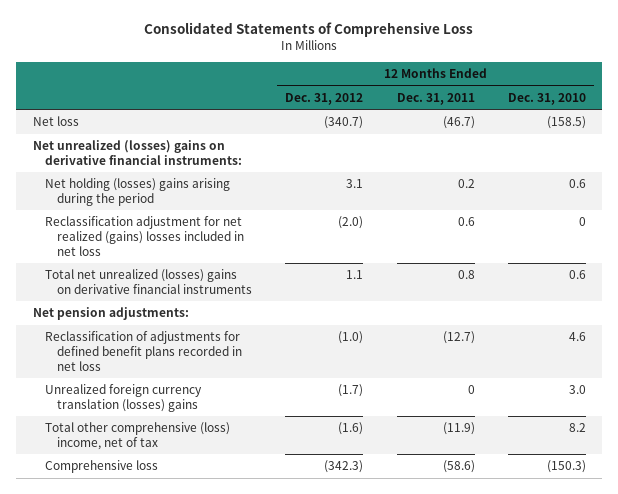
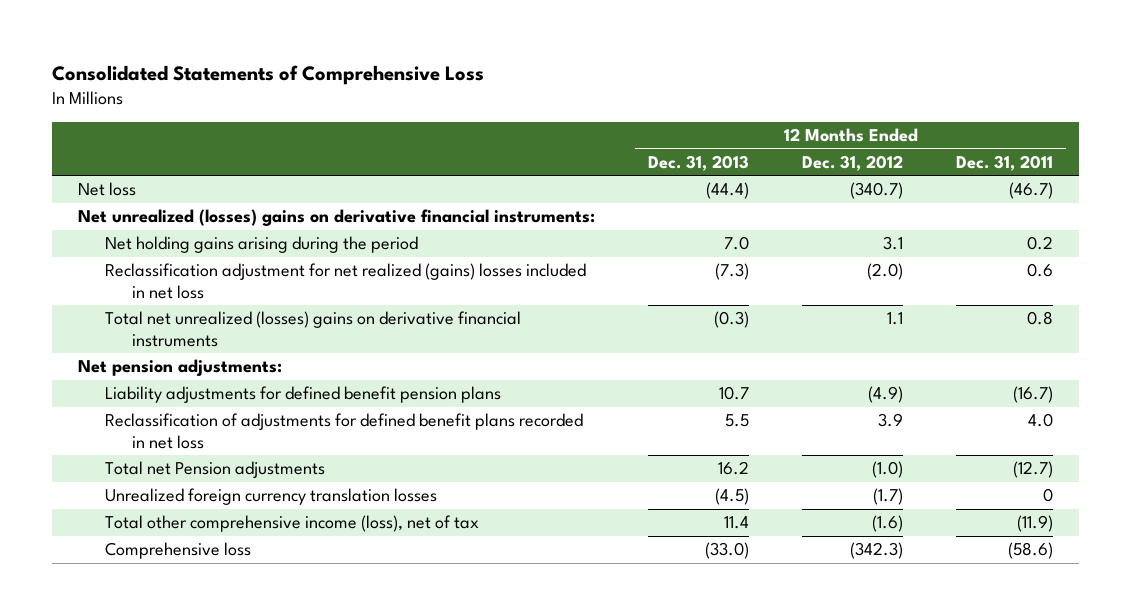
[507,92,586,105] Dec. 31, 2010 -> none
none -> [648,154,750,171] Dec. 31, 2013
[44,178,230,206] Net holding (losses) gains arising during the period -> [105,236,419,254] Net holding gains arising during the period
none -> [105,386,502,404] Liability adjustments for defined benefit pension plans
[338,331,364,345] (1.0) -> [878,413,904,428] 3.9
[442,331,475,345] (12.7) -> [1027,413,1053,428] 4.0
none -> [105,461,326,479] Total net Pension adjustments
[44,384,202,412] Unrealized foreign currency translation (losses) gains -> [105,488,438,506] Unrealized foreign currency translation losses
[44,422,230,450] Total other comprehensive (loss) income, net of tax -> [105,515,480,533] Total other comprehensive income (loss), net of tax

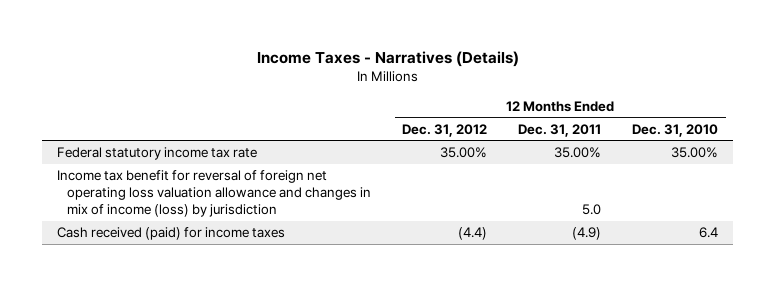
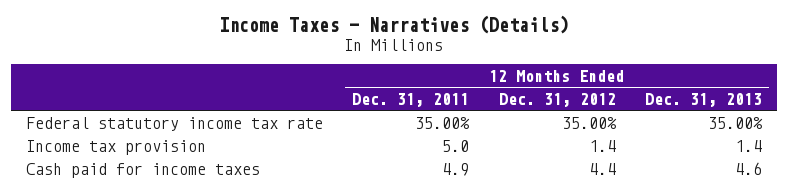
[631,123,718,137] Dec. 31, 2010 -> none
none -> [645,92,763,107] Dec. 31, 2013
[57,170,372,217] Income tax benefit for reversal of foreign net operating loss valuation allowance and changes in mix of income (loss) by jurisdiction -> none
none -> [26,139,207,155] Income tax provision
[57,227,286,241] Cash received (paid) for income taxes -> [26,162,261,178] Cash paid for income taxes
[458,227,488,241] (4.4) -> [588,162,616,175] 4.4
[572,227,602,241] (4.9) -> [442,162,470,176] 4.9

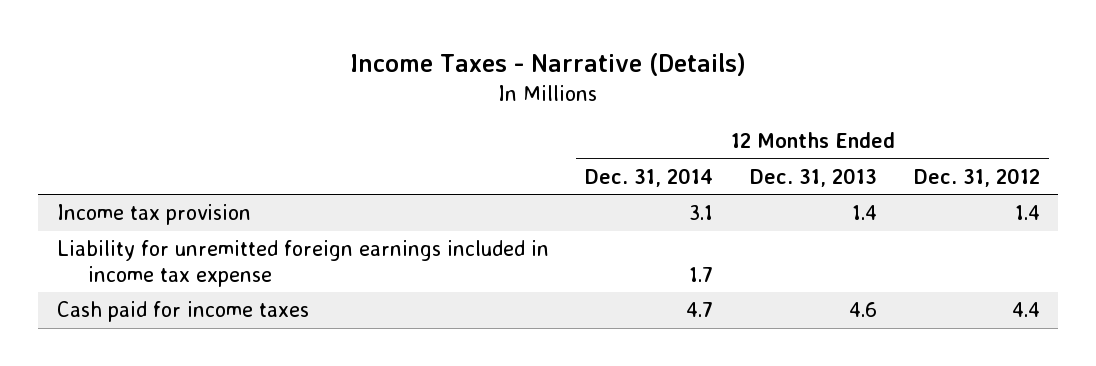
[219,15,570,35] Income Taxes - Narratives (Details) -> [350,52,747,76] Income Taxes - Narrative (Details)
[352,92,470,107] Dec. 31, 2011 -> none
none -> [585,167,714,187] Dec. 31, 2014
[26,116,324,131] Federal statutory income tax rate -> none
none -> [56,240,549,287] Liability for unremitted foreign earnings included in income tax expense

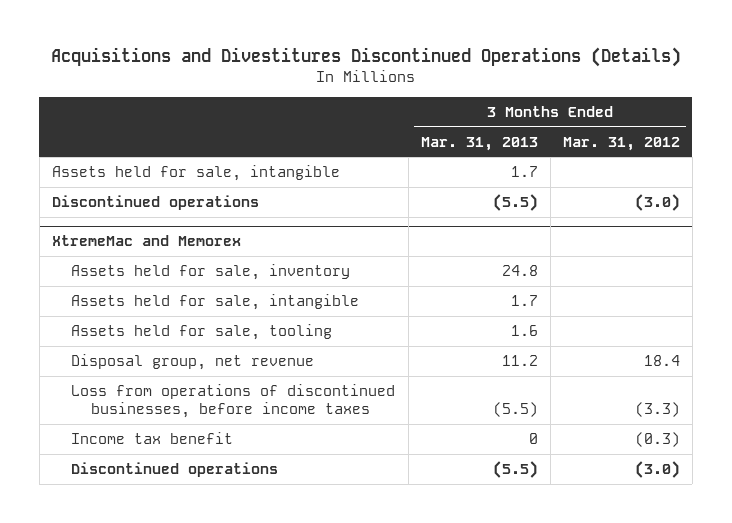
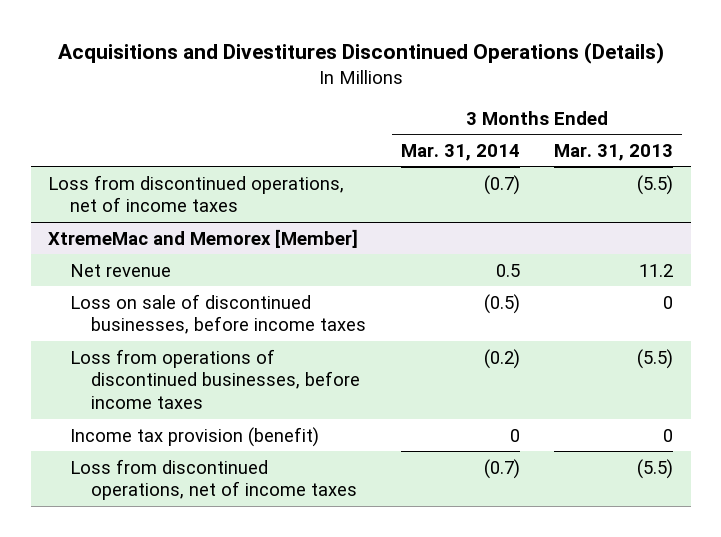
[562,136,680,151] Mar. 31, 2012 -> none
none -> [400,143,520,161] Mar. 31, 2014
[51,164,340,181] Assets held for sale, intangible -> none
[71,263,351,280] Assets held for sale, inventory -> none
[71,293,360,310] Assets held for sale, intangible -> none
[71,323,333,340] Assets held for sale, tooling -> none
[51,194,259,210] Discontinued operations -> [47,174,344,213] Loss from discontinued operations, net of income taxes
[51,235,241,247] XtremeMac and Memorex -> [47,228,358,248] XtremeMac and Memorex [Member]
[71,353,315,370] Disposal group, net revenue -> [69,263,171,277] Net revenue
none -> [69,293,367,335] Loss on sale of discontinued businesses, before income taxes
[71,431,234,444] Income tax benefit -> [69,426,319,447] Income tax provision (benefit)
[71,461,279,477] Discontinued operations -> [69,458,358,501] Loss from discontinued operations, net of income taxes

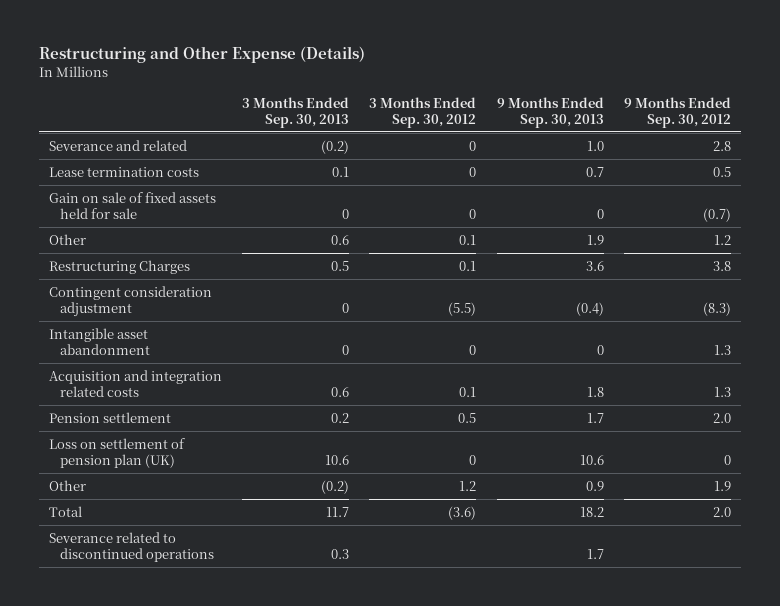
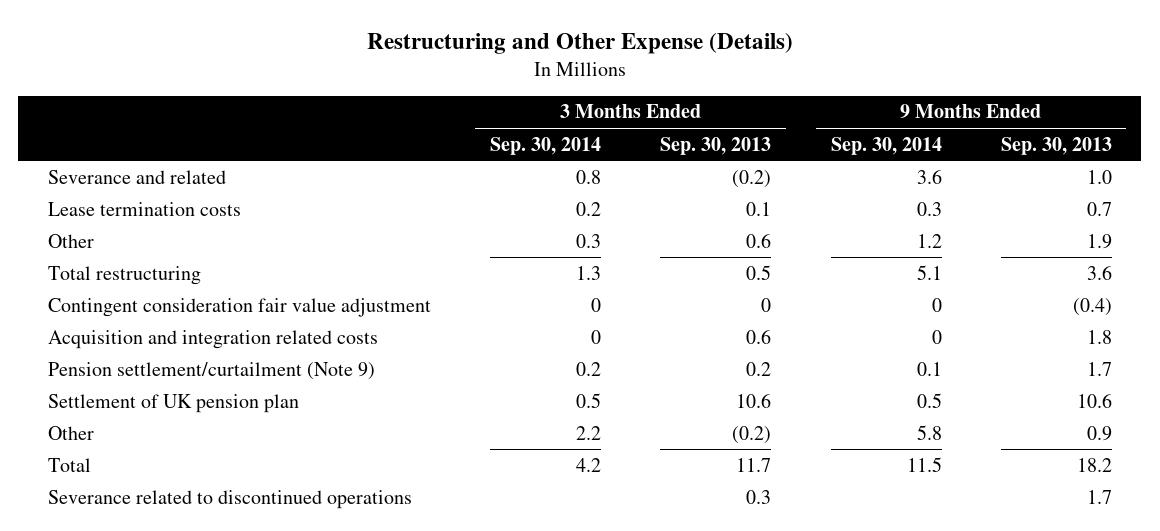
[369,96,477,128] 3 Months Ended Sep. 30, 2012 -> none
[623,96,731,128] 9 Months Ended Sep. 30, 2012 -> none
none -> [490,136,602,155] Sep. 30, 2014
none -> [830,136,942,155] Sep. 30, 2014
[49,191,217,219] Gain on sale of fixed assets held for sale -> none
[49,327,150,355] Intangible asset abandonment -> none
[49,259,191,274] Restructuring Charges -> [48,265,202,285] Total restructuring
[49,285,213,317] Contingent consideration adjustment -> [48,297,432,317] Contingent consideration fair value adjustment
[49,411,172,423] Pension settlement -> [48,361,376,380] Pension settlement/curtailment (Note 9)
[49,437,186,468] Loss on settlement of pension plan (UK) -> [48,393,300,413] Settlement of UK pension plan

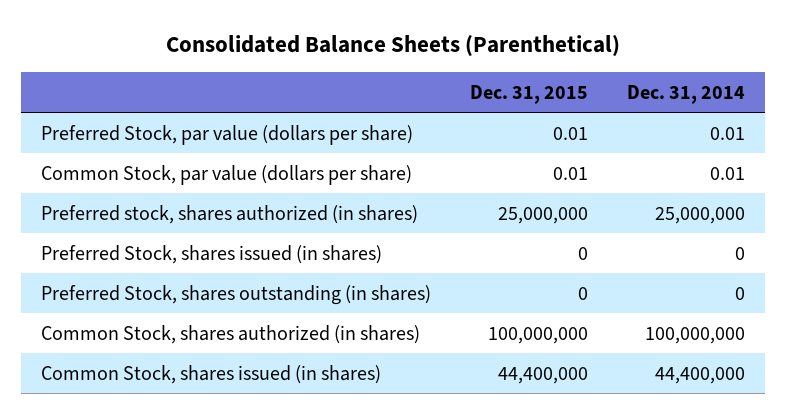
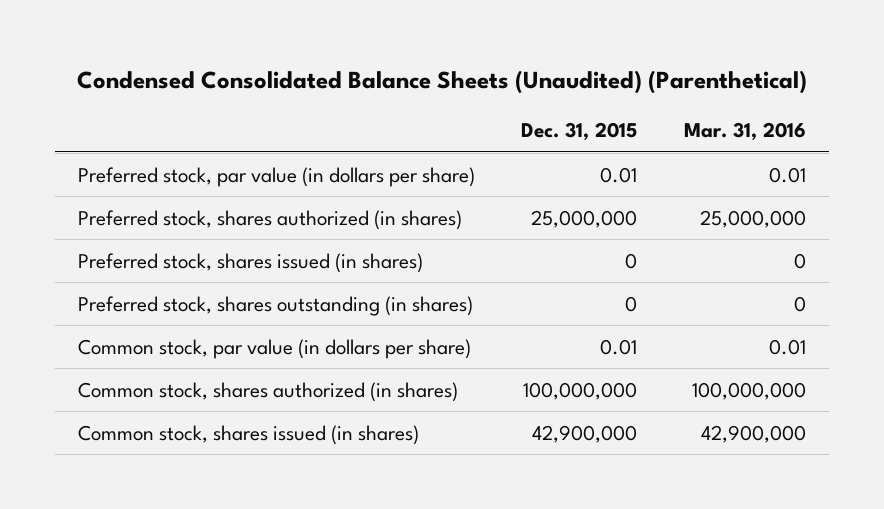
[165,35,620,58] Consolidated Balance Sheets (Parenthetical) -> [76,69,807,94] Condensed Consolidated Balance Sheets (Unaudited) (Parenthetical)
[626,84,745,104] Dec. 31, 2014 -> none
none -> [683,122,806,142] Mar. 31, 2016
[40,164,412,185] Common Stock, par value (dollars per share) -> none
[40,124,413,145] Preferred Stock, par value (dollars per share) -> [77,166,475,187] Preferred stock, par value (in dollars per share)
[40,244,382,264] Preferred Stock, shares issued (in shares) -> [77,252,423,273] Preferred stock, shares issued (in shares)
[40,284,431,305] Preferred Stock, shares outstanding (in shares) -> [77,295,473,316] Preferred stock, shares outstanding (in shares)
none -> [77,338,471,359] Common stock, par value (in dollars per share)
[40,324,420,344] Common Stock, shares authorized (in shares) -> [77,381,458,402] Common stock, shares authorized (in shares)
[40,364,381,384] Common Stock, shares issued (in shares) -> [77,424,419,445] Common stock, shares issued (in shares)
[497,366,588,384] 44,400,000 -> [532,424,638,443] 42,900,000

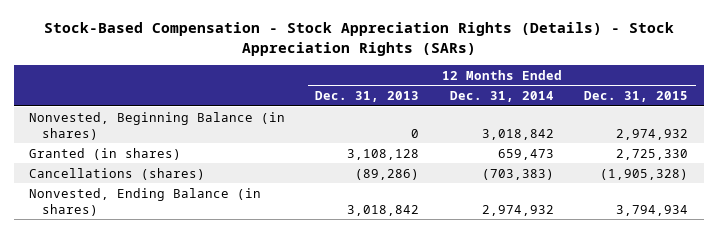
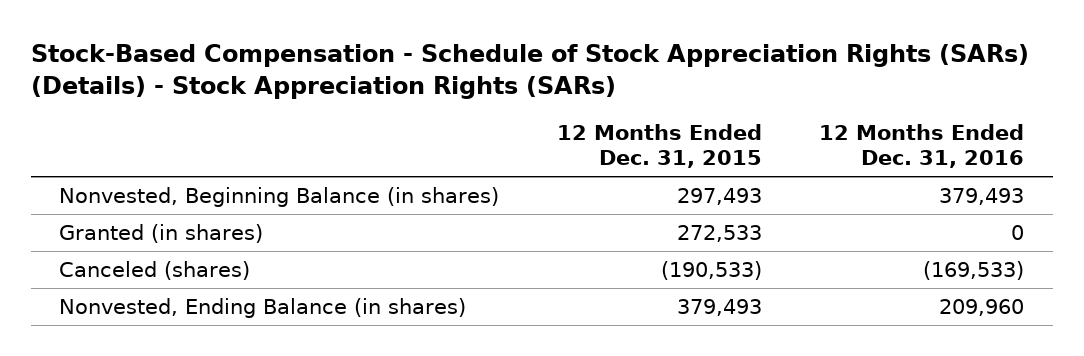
[43,22,674,56] Stock-Based Compensation - Stock Appreciation Rights (Details) - Stock Appreciation Rights (SARs) -> [30,44,1029,99] Stock-Based Compensation - Schedule of Stock Appreciation Rights (SARs) (Details) - Stock Appreciation Rights (SARs)
[315,91,420,103] Dec. 31, 2013 -> none
[449,91,554,103] Dec. 31, 2014 -> none
none -> [819,124,1025,169] 12 Months Ended Dec. 31, 2016
[616,128,689,140] 2,974,932 -> [676,188,762,206] 297,493
[616,148,689,160] 2,725,330 -> [676,225,762,243] 272,533
[28,167,205,180] Cancellations (shares) -> [59,261,251,281] Canceled (shares)
[600,168,689,180] (1,905,328) -> [660,261,762,281] (190,533)
[616,204,689,216] 3,794,934 -> [676,299,762,317] 379,493

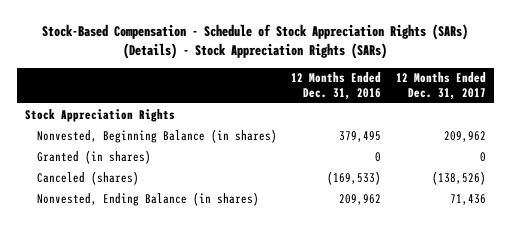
[556,124,762,169] 12 Months Ended Dec. 31, 2015 -> none
none -> [396,72,487,100] 12 Months Ended Dec. 31, 2017
none -> [24,108,175,122] Stock Appreciation Rights
[939,188,1025,206] 379,493 -> [339,130,382,142] 379,495
[939,299,1025,317] 209,960 -> [339,193,382,205] 209,962

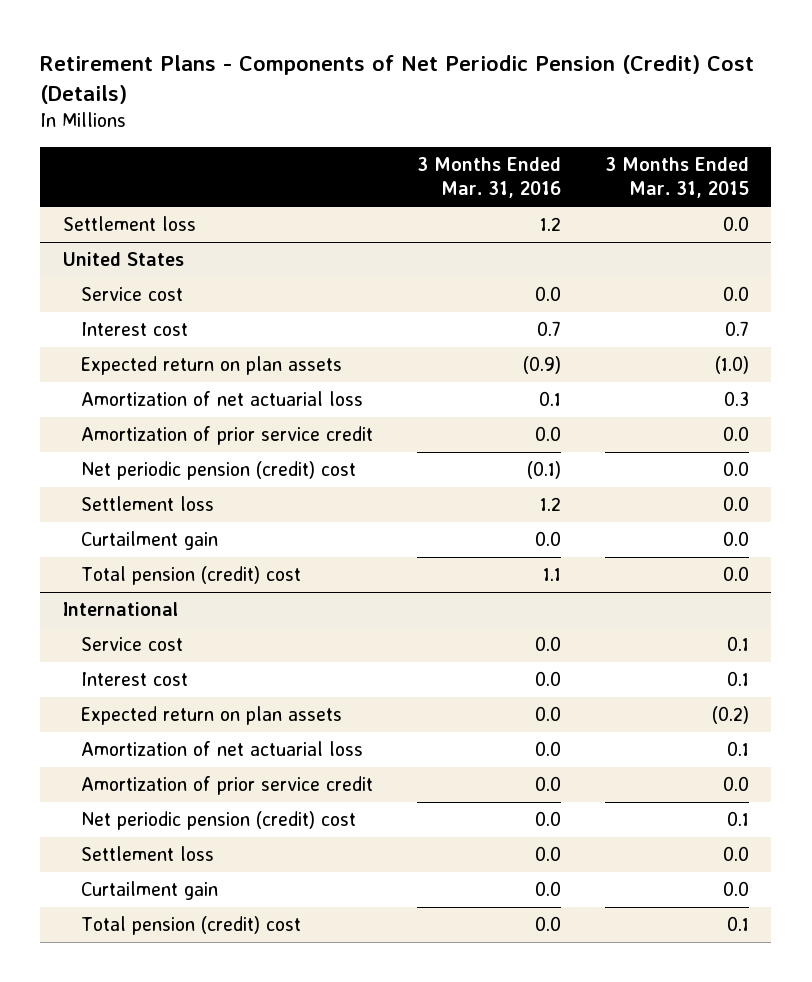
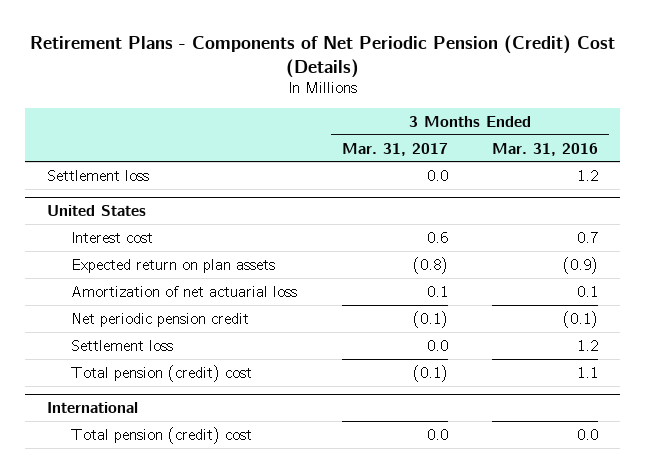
[605,157,750,199] 3 Months Ended Mar. 31, 2015 -> none
none -> [341,142,448,156] Mar. 31, 2017
[80,287,183,302] Service cost -> none
[80,426,373,446] Amortization of prior service credit -> none
[80,461,356,481] Net periodic pension (credit) cost -> [71,312,250,327] Net periodic pension credit
[80,531,218,551] Curtailment gain -> none
[80,637,183,652] Service cost -> none
[80,672,188,687] Interest cost -> none
[80,706,342,726] Expected return on plan assets -> none
[80,741,363,757] Amortization of net actuarial loss -> none
[80,776,373,796] Amortization of prior service credit -> none
[80,811,356,831] Net periodic pension (credit) cost -> none
[80,846,214,862] Settlement loss -> none
[80,881,218,901] Curtailment gain -> none

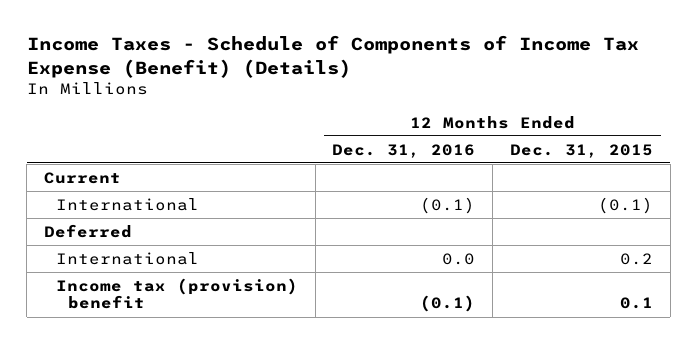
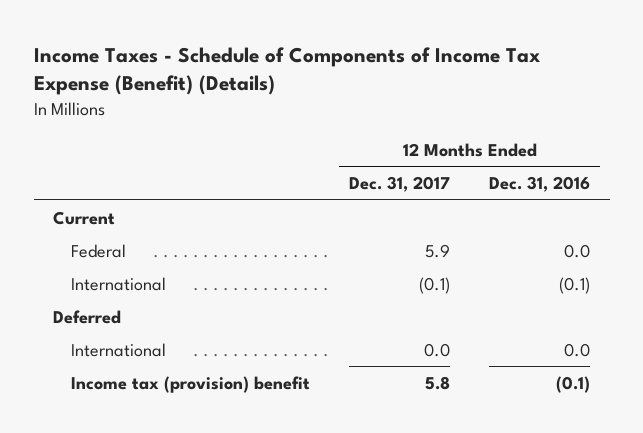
[509,143,653,158] Dec. 31, 2015 -> none
none -> [348,176,450,193] Dec. 31, 2017
none -> [70,243,126,258] Federal

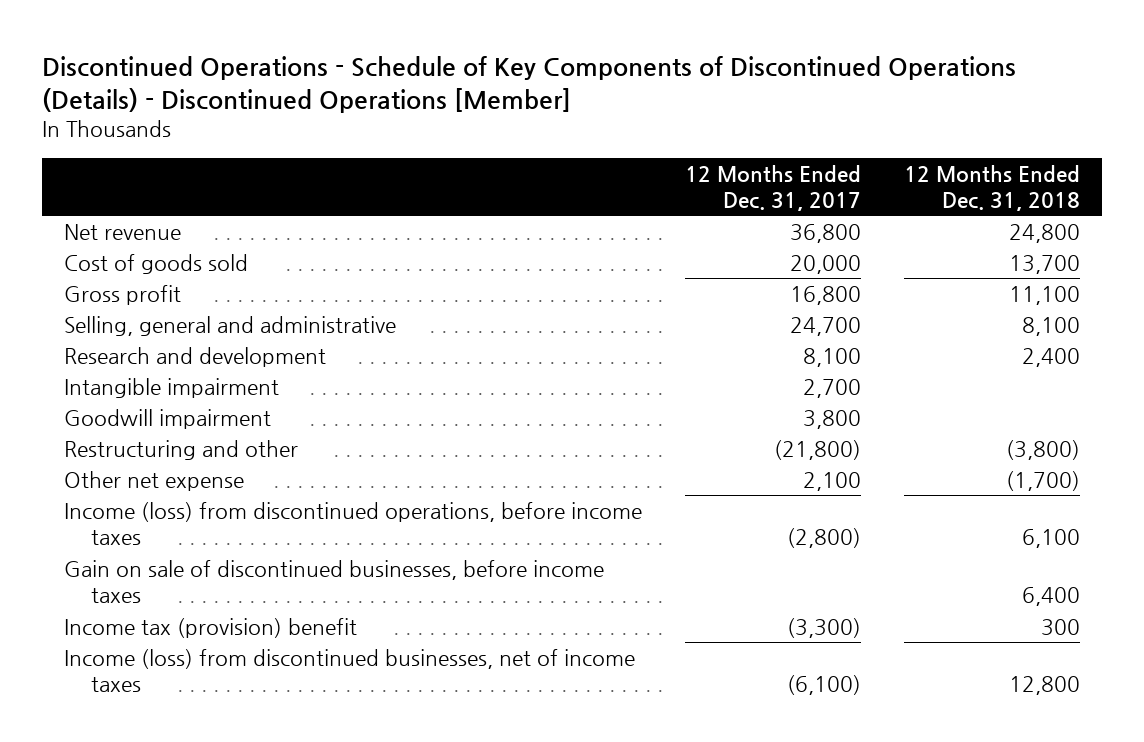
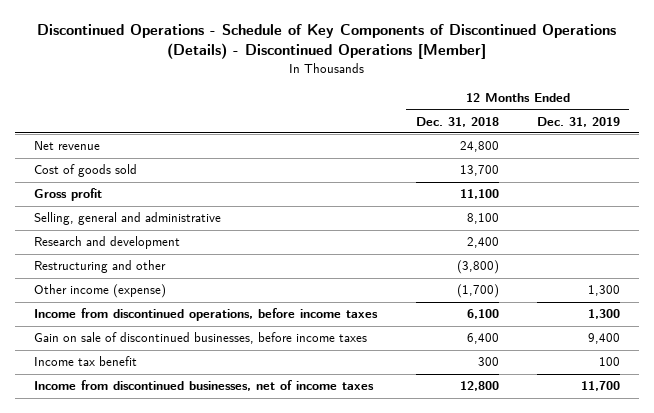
[685,164,862,211] 12 Months Ended Dec. 31, 2017 -> none
none -> [536,116,620,127] Dec. 31, 2019
[63,378,279,399] Intangible impairment -> none
[63,409,271,430] Goodwill impairment -> none
[63,471,244,492] Other net expense -> [34,284,167,299] Other income (expense)
[63,502,642,546] Income (loss) from discontinued operations, before income taxes -> [34,308,379,322] Income from discontinued operations, before income taxes
[63,618,357,639] Income tax (provision) benefit -> [34,356,138,367] Income tax benefit
[63,649,635,693] Income (loss) from discontinued businesses, net of income taxes -> [34,380,375,392] Income from discontinued businesses, net of income taxes

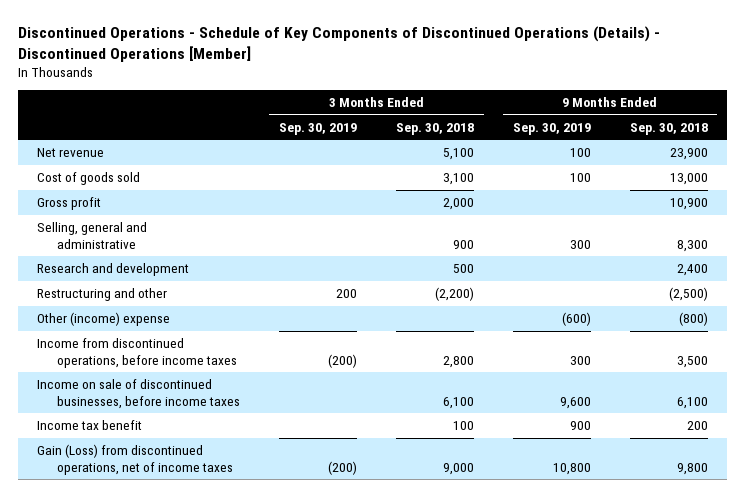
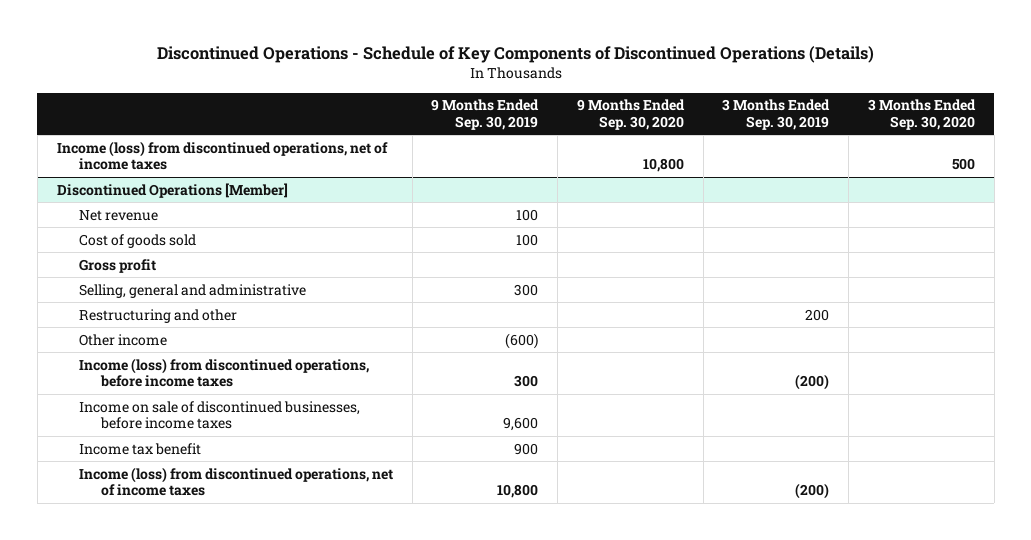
[17,26,660,63] Discontinued Operations - Schedule of Key Components of Discontinued Operations (Details) - Discontinued Operations [Member] -> [156,46,874,64] Discontinued Operations - Schedule of Key Components of Discontinued Operations (Details)
[396,122,475,135] Sep. 30, 2018 -> none
[629,122,708,135] Sep. 30, 2018 -> none
none -> [576,99,685,130] 9 Months Ended Sep. 30, 2020
none -> [867,99,976,130] 3 Months Ended Sep. 30, 2020
none -> [56,140,388,171] Income (loss) from discontinued operations, net of income taxes
none -> [56,182,288,198] Discontinued Operations [Member]
[37,263,190,277] Research and development -> none
[37,312,171,327] Other (income) expense -> [78,333,167,346] Other income
[37,338,238,368] Income from discontinued operations, before income taxes -> [78,357,369,388] Income (loss) from discontinued operations, before income taxes
[37,444,234,475] Gain (Loss) from discontinued operations, net of income taxes -> [78,466,393,497] Income (loss) from discontinued operations, net of income taxes

